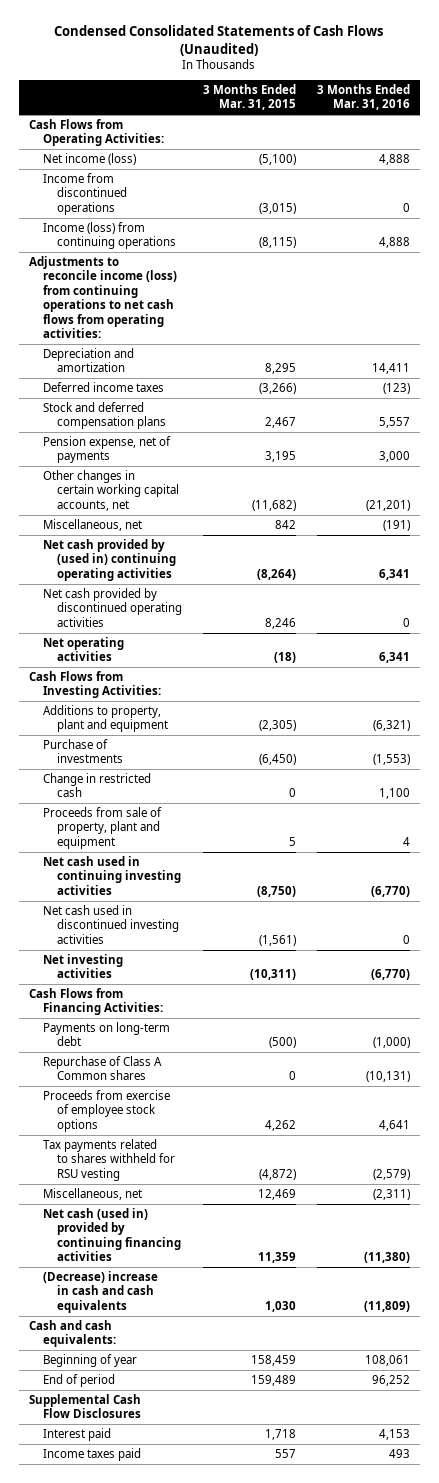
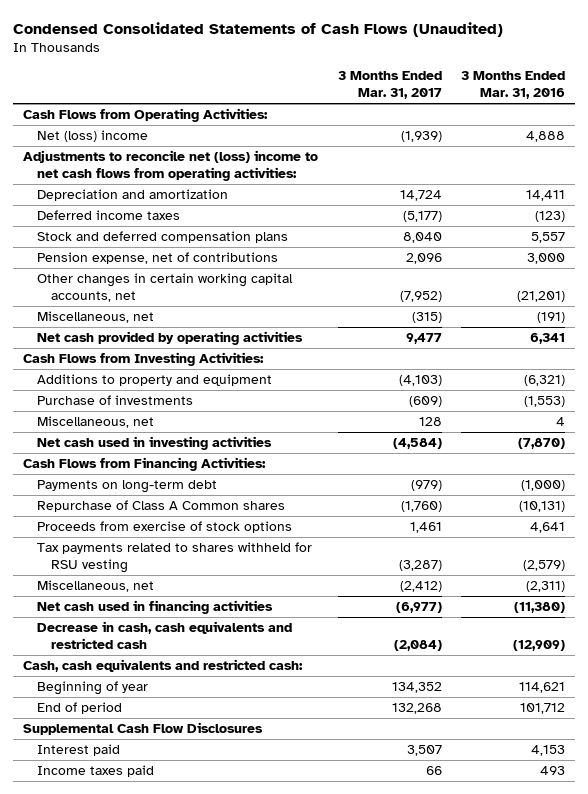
[203,84,297,111] 3 Months Ended Mar. 31, 2015 -> none
none -> [337,71,442,100] 3 Months Ended Mar. 31, 2017
[43,172,128,215] Income from discontinued operations -> none
[43,221,177,250] Income (loss) from continuing operations -> none
[43,152,137,165] Net income (loss) -> [36,130,148,143] Net (loss) income
[28,255,178,339] Adjustments to reconcile income (loss) from continuing operations to net cash flows from operating activities: -> [22,150,318,182] Adjustments to reconcile net (loss) income to net cash flows from operating activities:
[43,435,172,464] Pension expense, net of payments -> [36,252,278,265] Pension expense, net of contributions
[43,538,177,581] Net cash provided by (used in) continuing operating activities -> none
[43,587,183,627] Net cash provided by discontinued operating activities -> none
[43,636,125,662] Net operating activities -> [36,331,303,346] Net cash provided by operating activities
[43,704,169,733] Additions to property, plant and equipment -> [36,374,272,387] Additions to property and equipment
[43,772,152,798] Change in restricted cash -> none
[43,806,163,849] Proceeds from sale of property, plant and equipment -> none
[43,855,182,895] Net cash used in continuing investing activities -> none
[43,904,180,944] Net cash used in discontinued investing activities -> none
none -> [36,416,154,429] Miscellaneous, net
[43,953,124,979] Net investing activities -> [36,436,272,451] Net cash used in investing activities
[370,969,410,981] (6,770) -> [518,438,566,450] (7,870)
[43,1089,171,1132] Proceeds from exercise of employee stock options -> [36,521,292,534] Proceeds from exercise of stock options
[43,1207,182,1262] Net cash (used in) provided by continuing financing activities -> [36,600,273,615] Net cash used in financing activities
[43,1270,159,1313] (Decrease) increase in cash and cash equivalents -> [36,621,292,650] Decrease in cash, cash equivalents and restricted cash
[363,1300,410,1312] (11,809) -> [513,640,566,652] (12,909)
[28,1319,117,1348] Cash and cash equivalents: -> [22,659,303,673] Cash, cash equivalents and restricted cash:
[364,1354,410,1366] 108,061 -> [519,682,566,694] 114,621
[371,1374,410,1386] 96,252 -> [520,703,566,715] 101,712

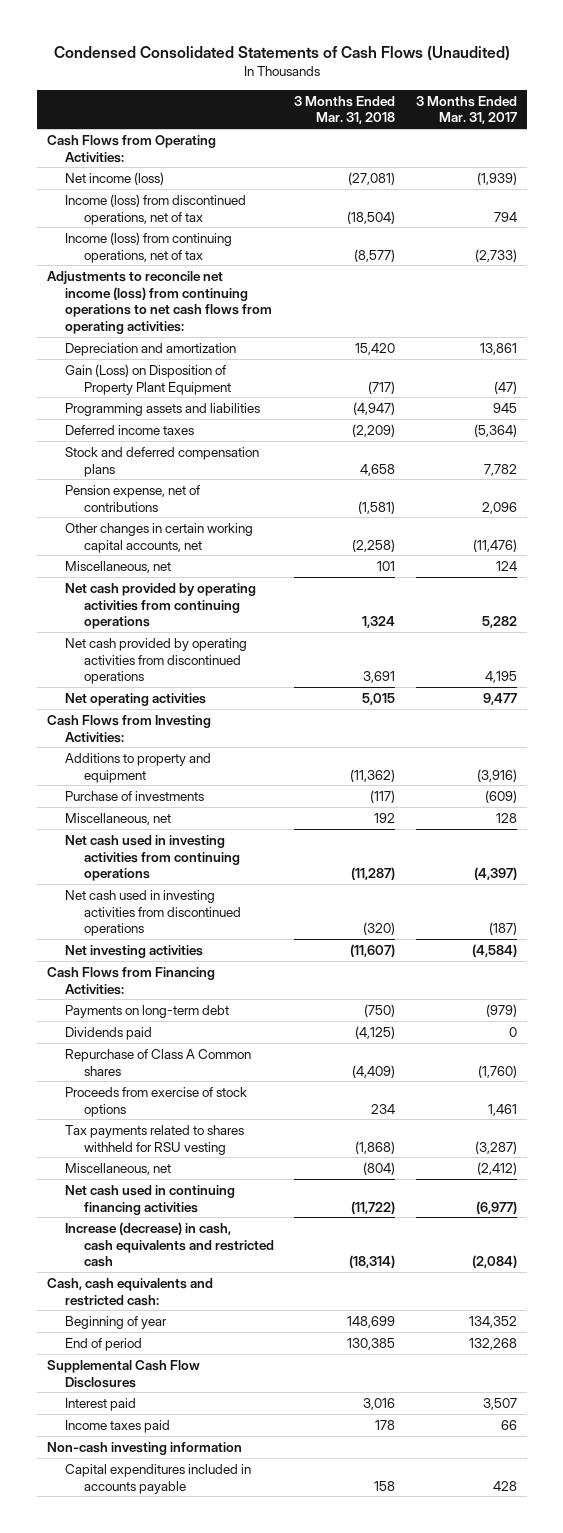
[461,71,566,100] 3 Months Ended Mar. 31, 2016 -> none
none -> [294,95,396,125] 3 Months Ended Mar. 31, 2018
[36,130,148,143] Net (loss) income -> [65,171,165,185] Net income (loss)
none -> [65,193,247,225] Income (loss) from discontinued operations, net of tax
none -> [65,231,233,263] Income (loss) from continuing operations, net of tax
[22,150,318,182] Adjustments to reconcile net (loss) income to net cash flows from operating activities: -> [46,270,273,335] Adjustments to reconcile net income (loss) from continuing operations to net cash flows from operating activities:
[399,190,442,202] 14,724 -> [479,342,517,355] 13,861
none -> [65,363,231,395] Gain (Loss) on Disposition of Property Plant Equipment
none -> [65,402,261,416] Programming assets and liabilities
[402,211,442,223] (5,177) -> [473,423,517,437] (5,364)
[402,232,442,244] 8,040 -> [483,463,517,476] 7,782
[399,291,442,303] (7,952) -> [472,538,517,552] (11,476)
[411,312,442,324] (315) -> [495,560,517,571] 124
none -> [65,582,257,630] Net cash provided by operating activities from continuing operations
none -> [65,637,248,685] Net cash provided by operating activities from discontinued operations
[36,331,303,346] Net cash provided by operating activities -> [65,692,207,706] Net operating activities
[398,375,442,387] (4,103) -> [476,768,517,782] (3,916)
none -> [65,834,240,882] Net cash used in investing activities from continuing operations
none -> [65,889,241,937] Net cash used in investing activities from discontinued operations
[36,436,272,451] Net cash used in investing activities -> [65,944,204,958] Net investing activities
none -> [65,1026,153,1040] Dividends paid
[36,600,273,615] Net cash used in financing activities -> [65,1184,236,1215] Net cash used in continuing financing activities
[36,621,292,650] Decrease in cash, cash equivalents and restricted cash -> [65,1221,274,1268] Increase (decrease) in cash, cash equivalents and restricted cash
none -> [46,1441,242,1455] Non-cash investing information
none -> [65,1463,252,1494] Capital expenditures included in accounts payable

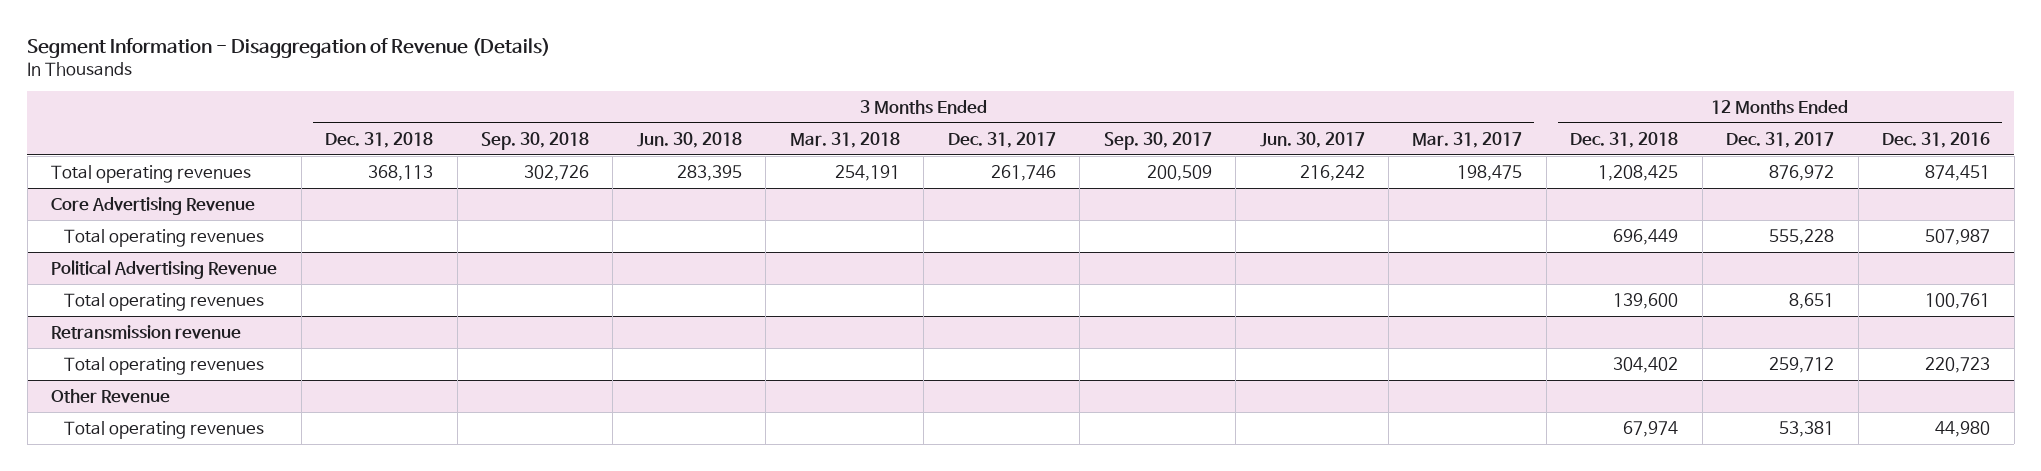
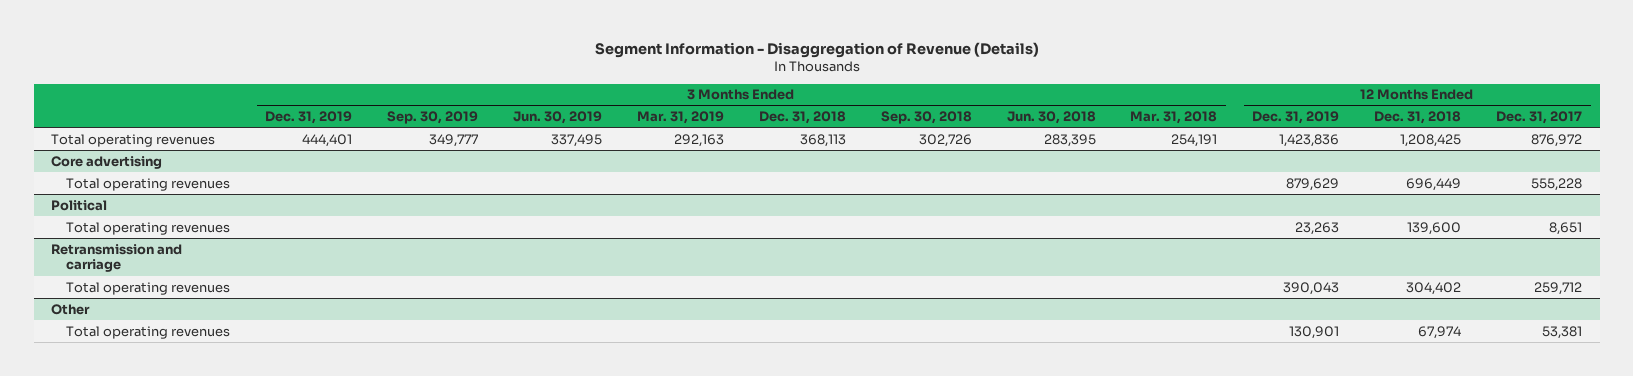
[947,131,1056,148] Dec. 31, 2017 -> none
[1103,131,1212,150] Sep. 30, 2017 -> none
[1259,131,1365,148] Jun. 30, 2017 -> none
[1412,131,1523,148] Mar. 31, 2017 -> none
[1882,131,1991,148] Dec. 31, 2016 -> none
none -> [265,111,353,125] Dec. 31, 2019
none -> [387,111,479,125] Sep. 30, 2019
none -> [513,111,603,125] Jun. 30, 2019
none -> [636,111,724,125] Mar. 31, 2019
none -> [1252,111,1340,125] Dec. 31, 2019
[51,196,256,215] Core Advertising Revenue -> [51,155,163,169] Core advertising
[51,259,278,279] Political Advertising Revenue -> [51,199,108,211] Political
[51,324,242,339] Retransmission revenue -> [51,243,183,273] Retransmission and carriage
[51,388,171,403] Other Revenue -> [51,303,91,315] Other

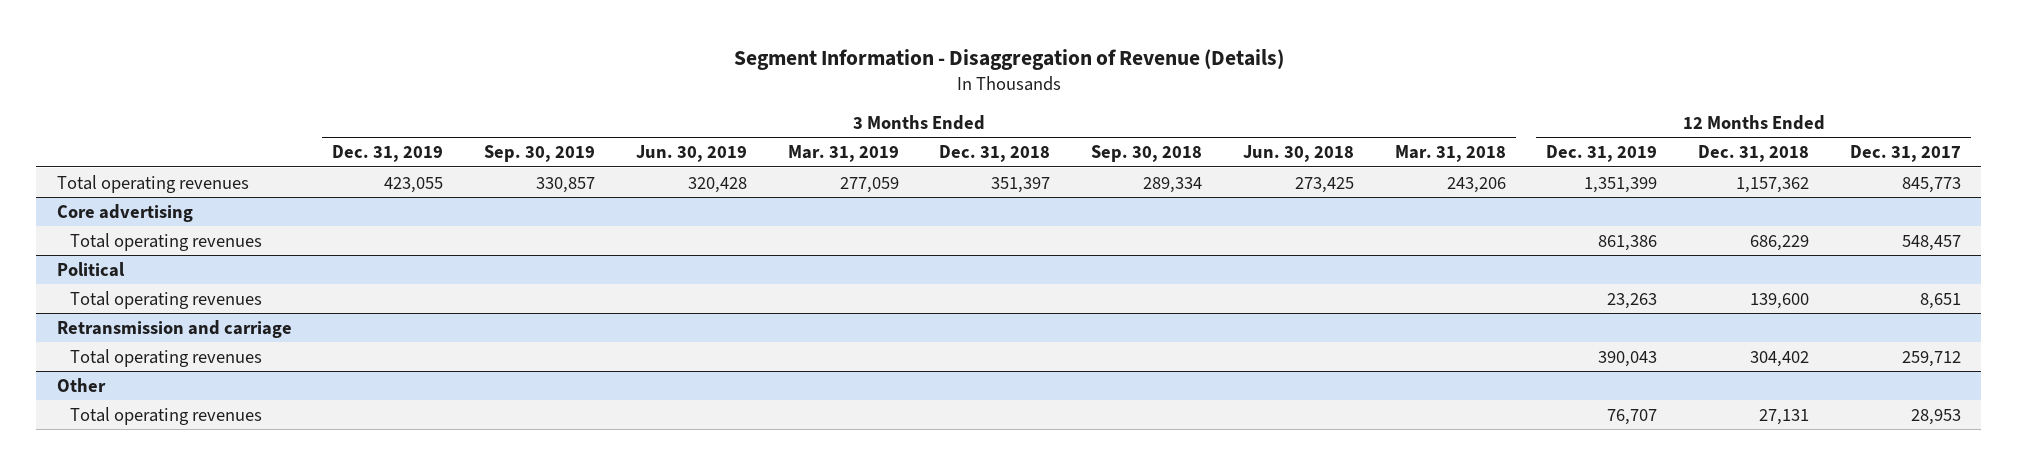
[302,133,353,147] 444,401 -> [384,176,444,193] 423,055
[429,133,479,147] 349,777 -> [536,176,596,193] 330,857
[551,133,603,147] 337,495 -> [687,176,747,193] 320,428
[673,133,724,147] 292,163 -> [839,176,899,193] 277,059
[799,133,846,147] 368,113 -> [991,176,1051,193] 351,397
[918,133,972,147] 302,726 -> [1143,176,1203,193] 289,334
[1043,133,1096,147] 283,395 -> [1294,176,1354,193] 273,425
[1171,133,1218,147] 254,191 -> [1446,176,1506,193] 243,206
[1279,133,1340,147] 1,423,836 -> [1584,176,1658,193] 1,351,399
[1400,133,1462,147] 1,208,425 -> [1736,176,1810,193] 1,157,362
[1531,133,1583,147] 876,972 -> [1901,176,1961,193] 845,773
[1286,177,1340,191] 879,629 -> [1598,234,1658,251] 861,386
[1406,177,1462,191] 696,449 -> [1750,234,1810,251] 686,229
[1531,177,1583,191] 555,228 -> [1901,234,1961,251] 548,457
[1289,325,1340,339] 130,901 -> [1607,408,1658,425] 76,707
[1418,325,1462,339] 67,974 -> [1759,408,1810,425] 27,131
[1542,325,1583,339] 53,381 -> [1910,408,1961,425] 28,953

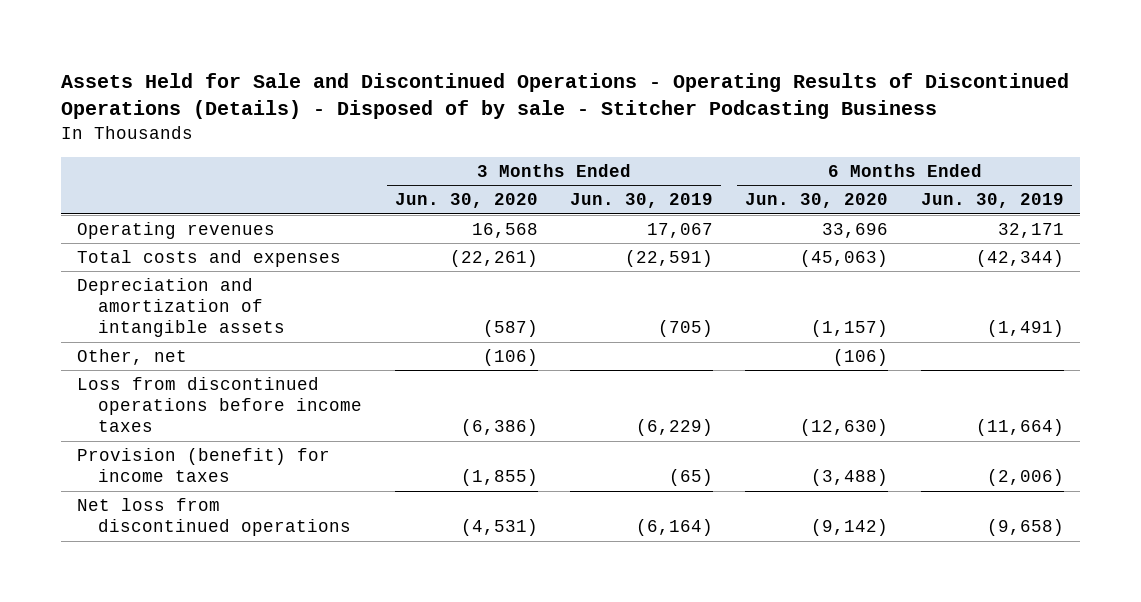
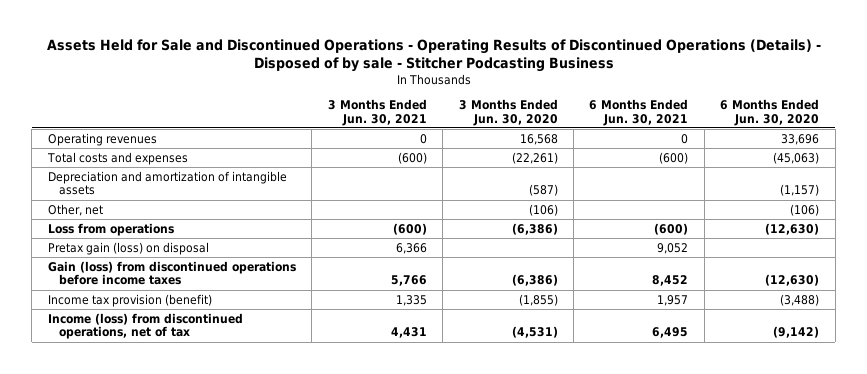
[570,193,714,209] Jun. 30, 2019 -> none
[920,193,1064,209] Jun. 30, 2019 -> none
none -> [327,98,427,126] 3 Months Ended Jun. 30, 2021
none -> [589,98,689,126] 6 Months Ended Jun. 30, 2021
none -> [47,222,174,236] Loss from operations
none -> [47,241,209,255] Pretax gain (loss) on disposal
[77,376,363,433] Loss from discontinued operations before income taxes -> [47,260,296,286] Gain (loss) from discontinued operations before income taxes
[77,447,331,483] Provision (benefit) for income taxes -> [47,293,212,307] Income tax provision (benefit)
[77,497,352,537] Net loss from discontinued operations -> [47,312,243,340] Income (loss) from discontinued operations, net of tax

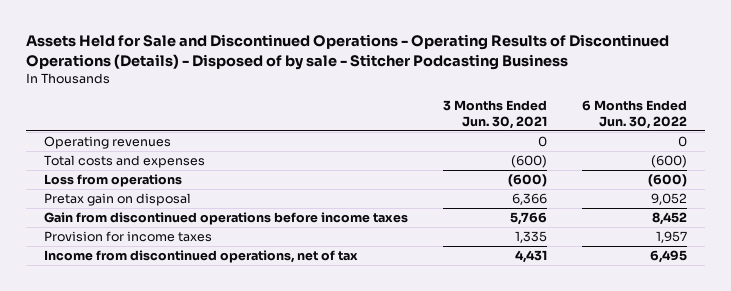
[458,98,558,126] 3 Months Ended Jun. 30, 2020 -> none
[589,98,689,126] 6 Months Ended Jun. 30, 2021 -> none
[720,98,820,126] 6 Months Ended Jun. 30, 2020 -> none
none -> [582,99,688,129] 6 Months Ended Jun. 30, 2022
[47,170,287,196] Depreciation and amortization of intangible assets -> none
[47,203,103,216] Other, net -> none
[47,241,209,255] Pretax gain (loss) on disposal -> [43,193,191,207] Pretax gain on disposal
[47,260,296,286] Gain (loss) from discontinued operations before income taxes -> [43,212,408,226] Gain from discontinued operations before income taxes
[47,293,212,307] Income tax provision (benefit) -> [43,231,212,243] Provision for income taxes
[47,312,243,340] Income (loss) from discontinued operations, net of tax -> [43,250,358,264] Income from discontinued operations, net of tax

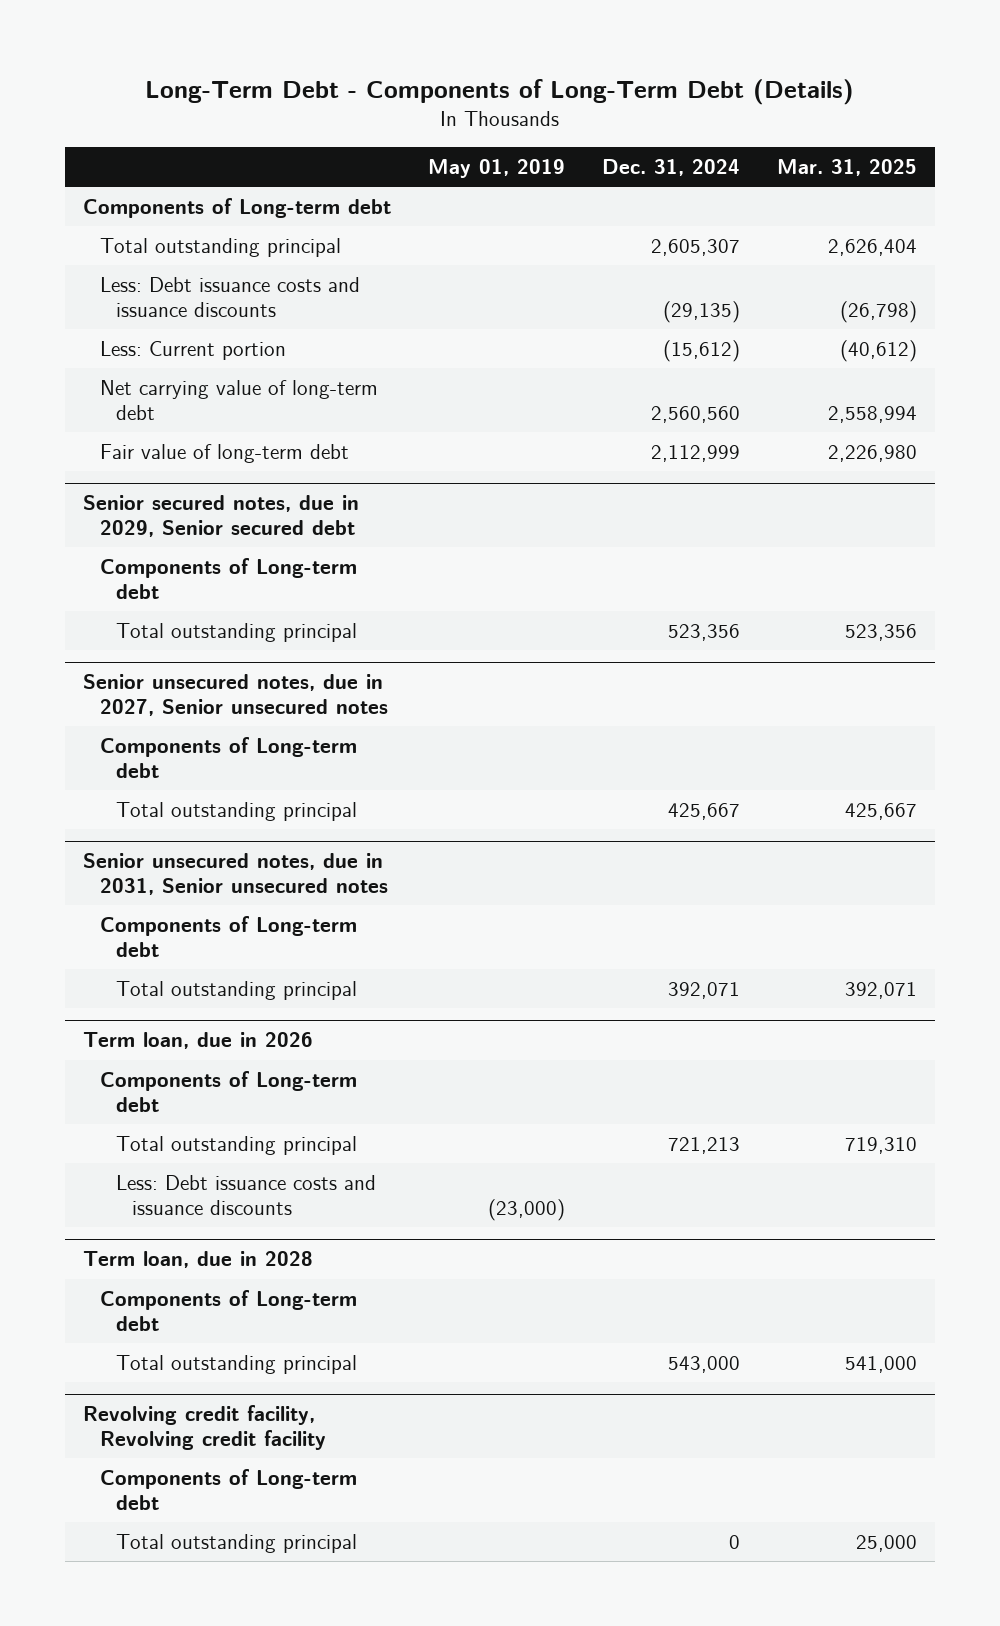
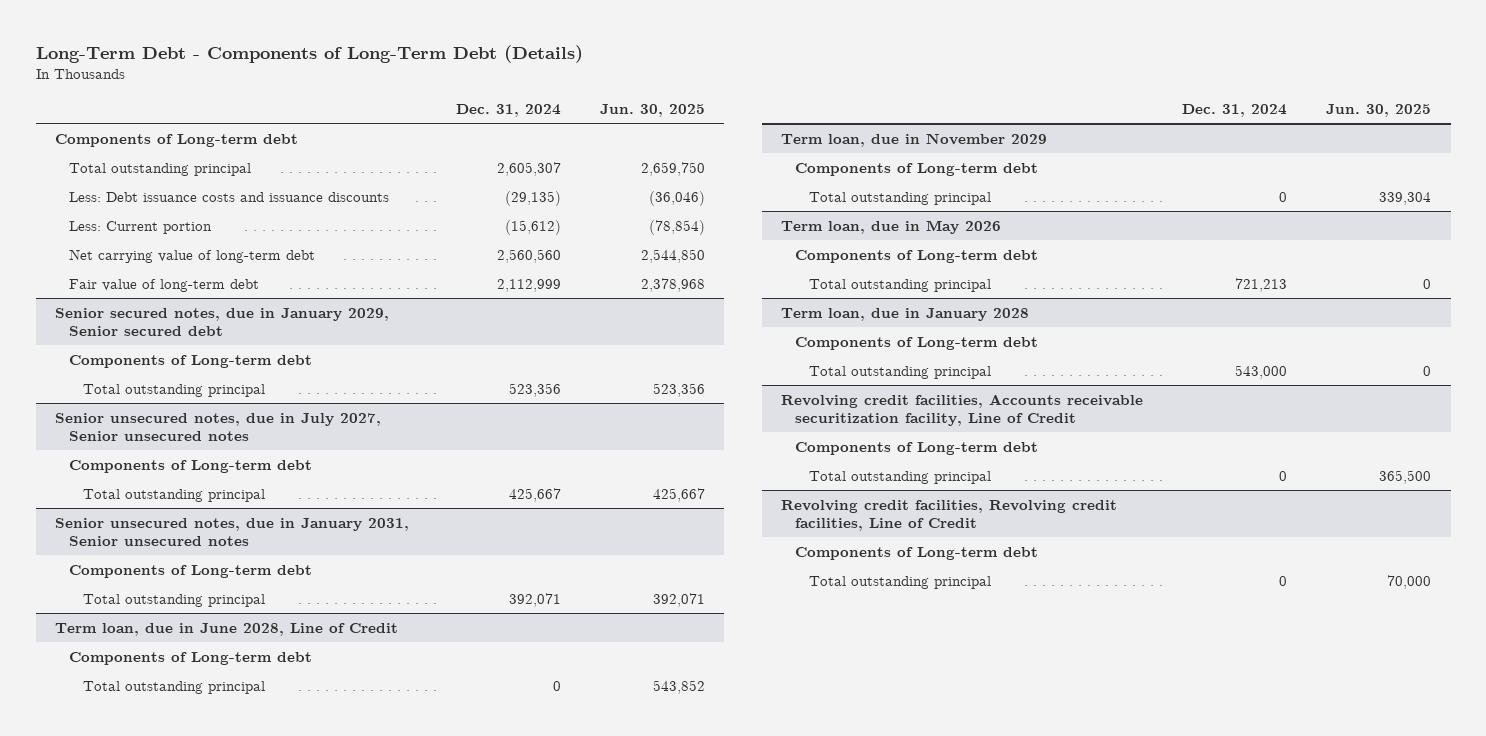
[428,159,566,179] May 01, 2019 -> none
[776,159,917,177] Mar. 31, 2025 -> none
none -> [599,103,705,117] Jun. 30, 2025
[83,495,360,538] Senior secured notes, due in 2029, Senior secured debt -> [55,307,390,336] Senior secured notes, due in January 2029, Senior secured debt
[83,674,388,717] Senior unsecured notes, due in 2027, Senior unsecured notes -> [55,412,382,441] Senior unsecured notes, due in July 2027, Senior unsecured notes
[83,853,388,896] Senior unsecured notes, due in 2031, Senior unsecured notes -> [55,517,410,546] Senior unsecured notes, due in January 2031, Senior unsecured notes
[83,1032,314,1050] Term loan, due in 2026 -> none
none -> [55,622,399,636] Term loan, due in June 2028, Line of Credit
none -> [82,680,265,694] Total outstanding principal
none -> [781,132,1048,147] Term loan, due in November 2029
none -> [795,162,1039,176] Components of Long-term debt
none -> [808,191,991,205] Total outstanding principal
none -> [781,219,1002,234] Term loan, due in May 2026
none -> [795,249,1039,263] Components of Long-term debt
[115,1175,376,1215] Less: Debt issuance costs and issuance discounts -> none
[83,1251,314,1269] Term loan, due in 2028 -> [781,307,1030,321] Term loan, due in January 2028
[83,1405,326,1451] Revolving credit facility, Revolving credit facility -> none
none -> [781,393,1144,426] Revolving credit facilities, Accounts receivable securitization facility, Line of Credit
none -> [781,499,1118,531] Revolving credit facilities, Revolving credit facilities, Line of Credit
none -> [795,546,1039,560] Components of Long-term debt
none -> [808,575,991,589] Total outstanding principal

